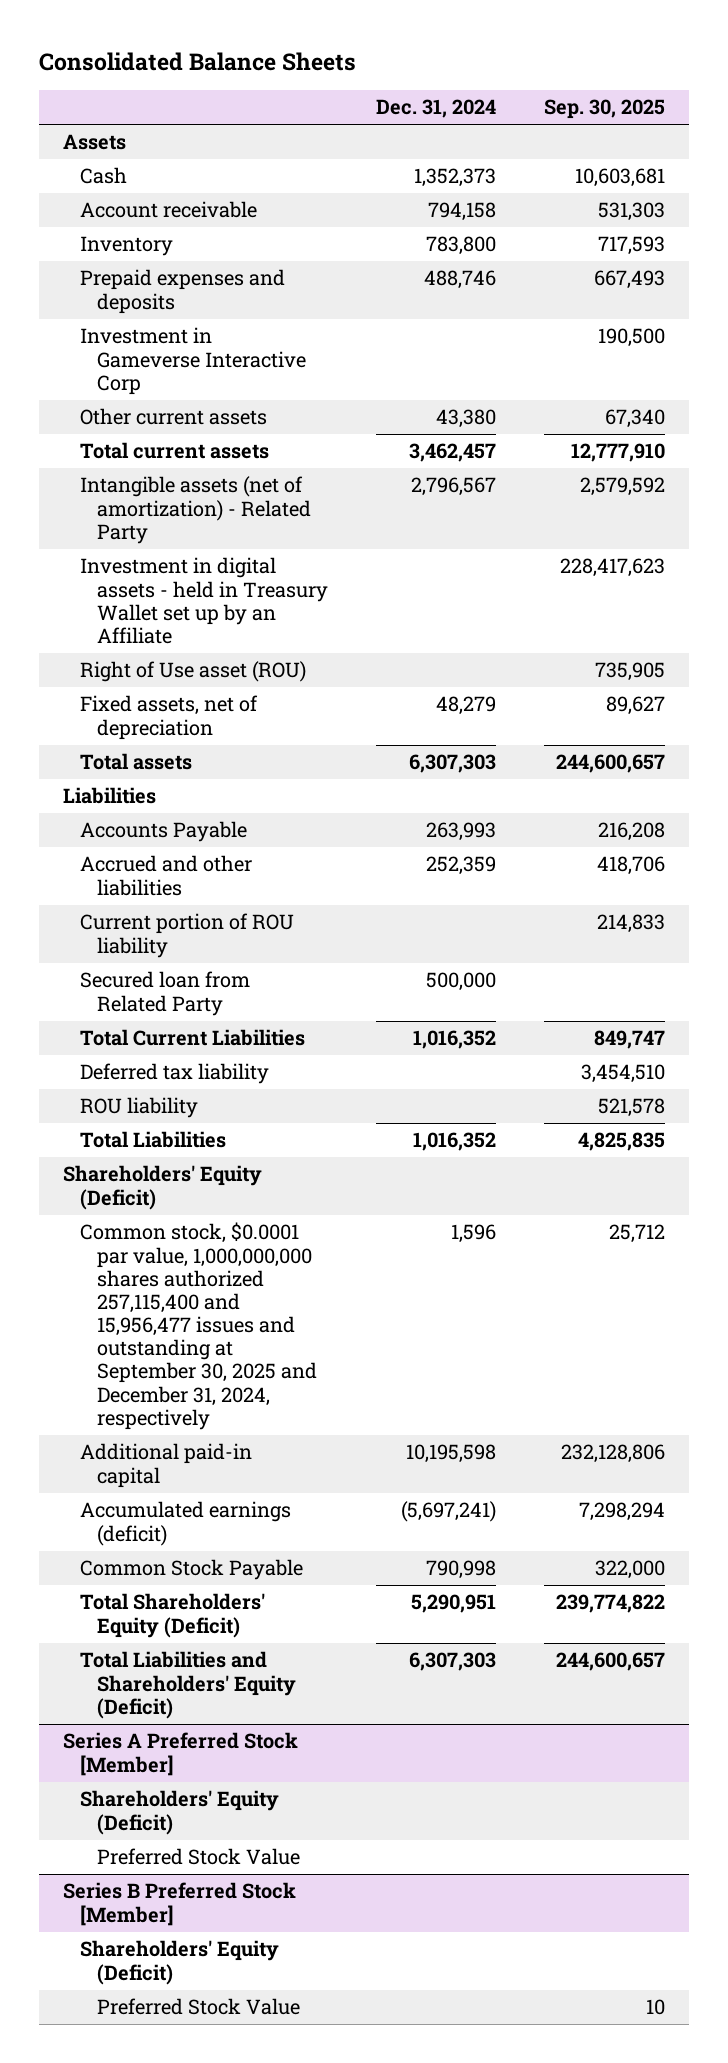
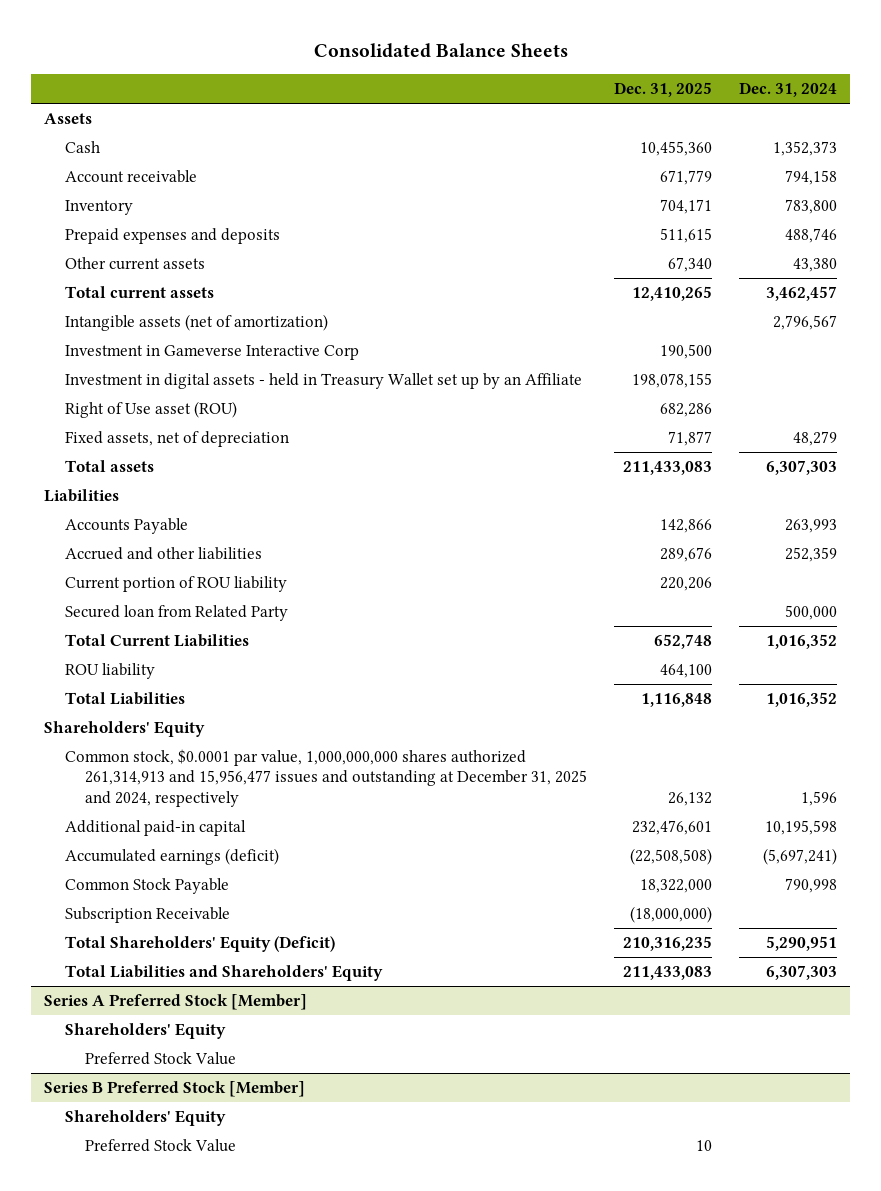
[543,99,665,120] Sep. 30, 2025 -> none
none -> [613,82,712,98] Dec. 31, 2025
[79,476,311,544] Intangible assets (net of amortization) - Related Party -> [64,314,328,332] Intangible assets (net of amortization)
[79,327,306,395] Investment in Gameverse Interactive Corp -> [64,345,359,361] Investment in Gameverse Interactive Corp
[79,1063,269,1085] Deferred tax liability -> none
[63,1165,263,1210] Shareholders' Equity (Deficit) -> [44,721,206,738] Shareholders' Equity
[79,1222,317,1430] Common stock, $0.0001 par value, 1,000,000,000 shares authorized 257,115,400 and 15,956,477 issues and outstanding at September 30, 2025 and December 31, 2024, respectively -> [64,749,588,807] Common stock, $0.0001 par value, 1,000,000,000 shares authorized 261,314,913 and 15,956,477 issues and outstanding at December 31, 2025 and 2024, respectively
none -> [64,907,230,924] Subscription Receivable
[79,1651,296,1719] Total Liabilities and Shareholders' Equity (Deficit) -> [64,965,383,982] Total Liabilities and Shareholders' Equity
[79,1790,279,1835] Shareholders' Equity (Deficit) -> [64,1023,226,1040] Shareholders' Equity
[79,1940,279,1985] Shareholders' Equity (Deficit) -> [64,1110,226,1127] Shareholders' Equity

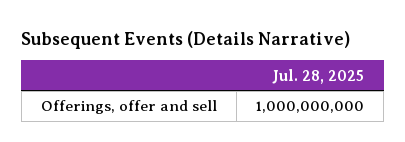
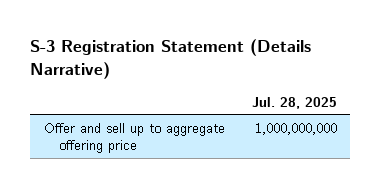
[21,31,351,50] Subsequent Events (Details Narrative) -> [30,39,312,79] S-3 Registration Statement (Details Narrative)
[40,100,217,115] Offerings, offer and sell -> [43,122,225,154] Offer and sell up to aggregate offering price

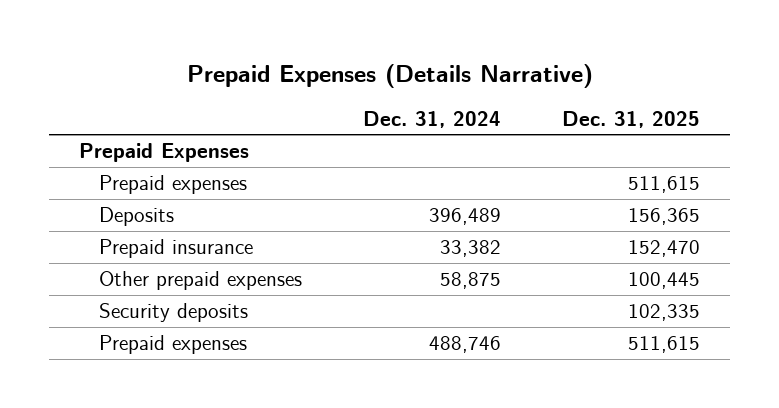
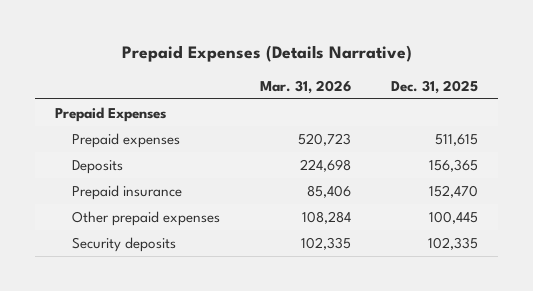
[363,110,502,128] Dec. 31, 2024 -> none
none -> [259,80,351,95] Mar. 31, 2026
[99,335,248,355] Prepaid expenses -> none

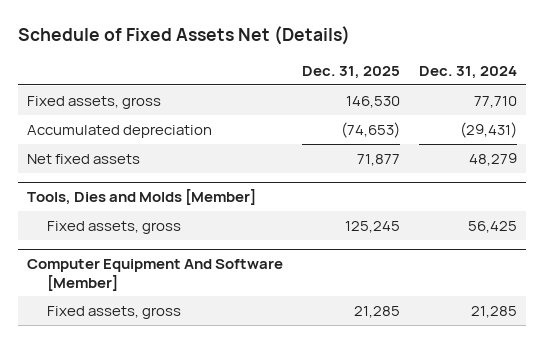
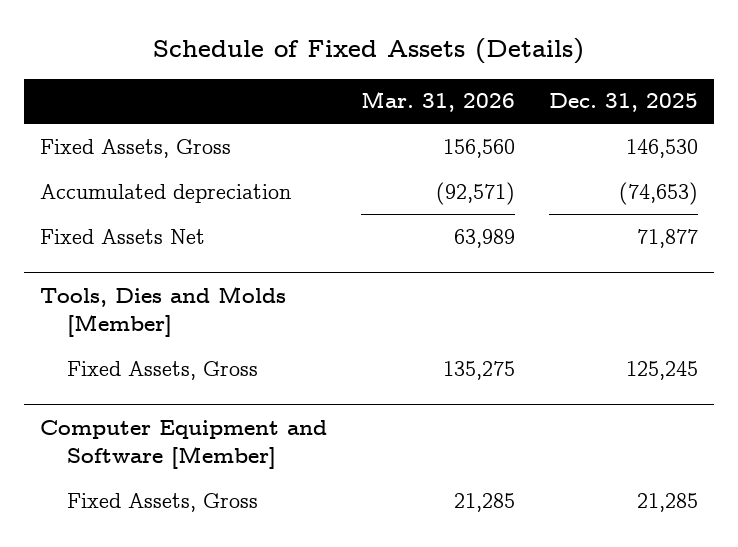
[17,26,350,46] Schedule of Fixed Assets Net (Details) -> [152,37,584,64] Schedule of Fixed Assets (Details)
[418,66,517,80] Dec. 31, 2024 -> none
none -> [360,91,515,113] Mar. 31, 2026
[27,95,162,109] Fixed assets, gross -> [40,138,232,158] Fixed Assets, Gross
[27,153,141,164] Net fixed assets -> [40,228,206,244] Fixed Assets Net
[46,220,181,234] Fixed assets, gross -> [66,360,258,380] Fixed Assets, Gross
[27,259,284,291] Computer Equipment And Software [Member] -> [40,419,328,469] Computer Equipment and Software [Member]
[46,305,181,319] Fixed assets, gross -> [66,492,258,512] Fixed Assets, Gross

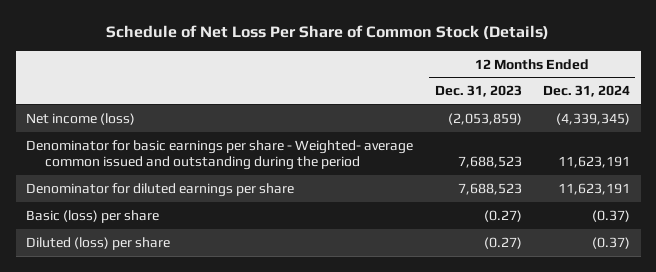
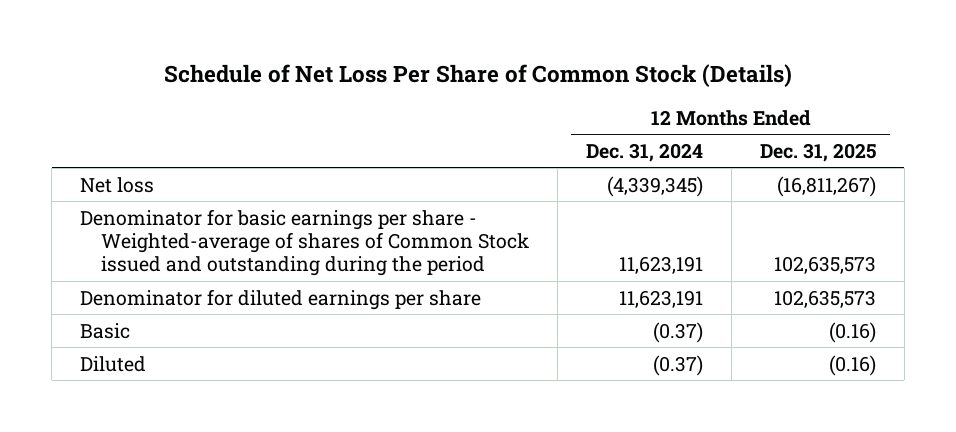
[434,85,522,98] Dec. 31, 2023 -> none
none -> [759,142,876,162] Dec. 31, 2025
[26,112,136,125] Net income (loss) -> [80,176,155,193] Net loss
[26,139,414,170] Denominator for basic earnings per share - Weighted- average common issued and outstanding during the period -> [80,208,529,277] Denominator for basic earnings per share - Weighted-average of shares of Common Stock issued and outstanding during the period
[26,209,160,223] Basic (loss) per share -> [80,322,131,339] Basic
[26,236,171,250] Diluted (loss) per share -> [80,355,147,372] Diluted

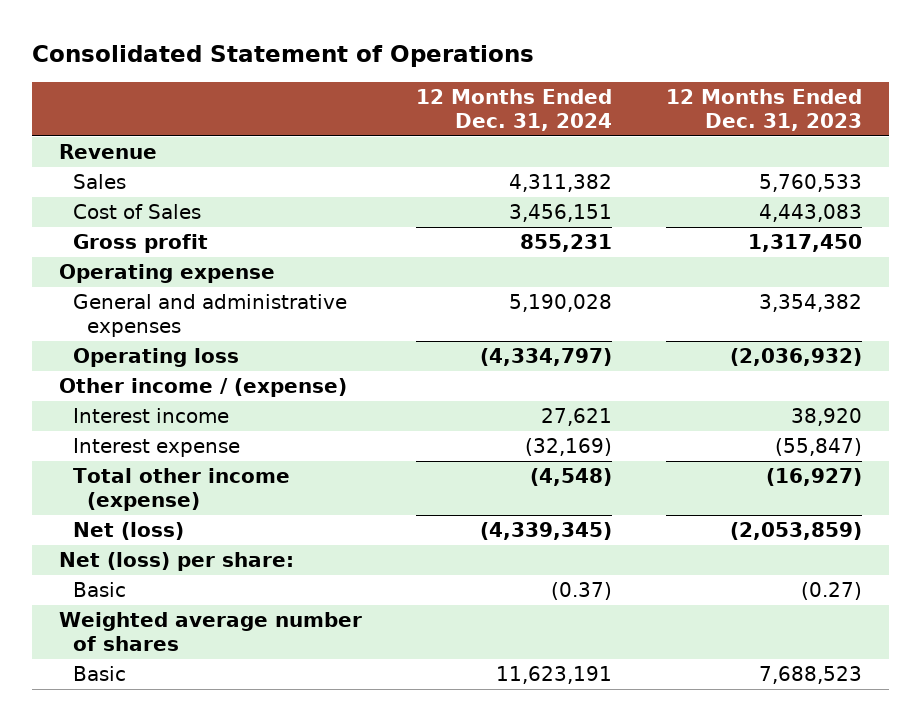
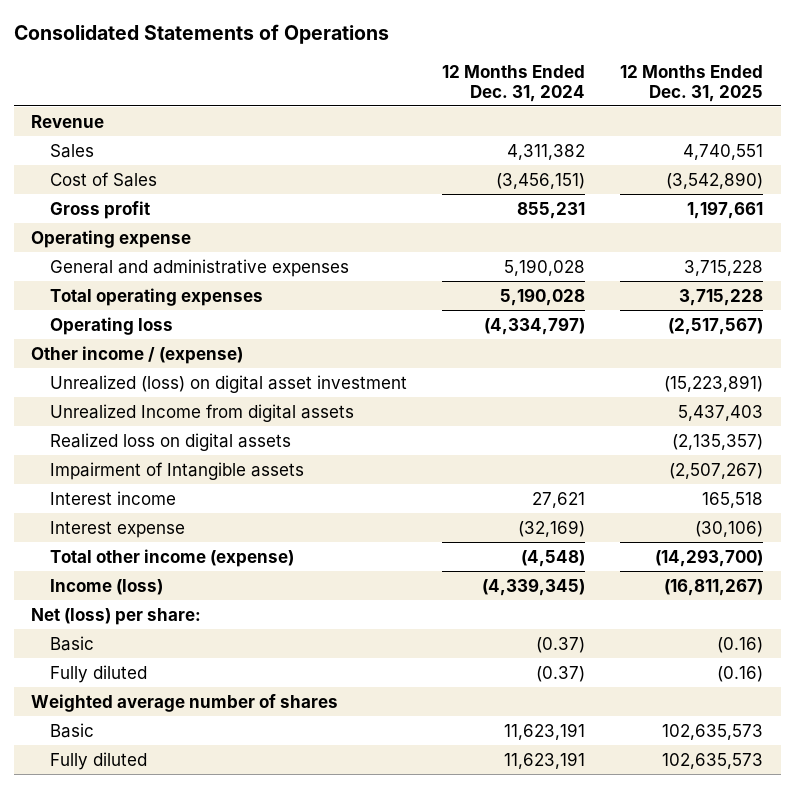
[31,45,534,68] Consolidated Statement of Operations -> [13,24,389,45] Consolidated Statements of Operations
[665,89,862,131] 12 Months Ended Dec. 31, 2023 -> none
none -> [620,64,764,102] 12 Months Ended Dec. 31, 2025
[508,204,612,223] 3,456,151 -> [496,172,586,189] (3,456,151)
none -> [50,287,264,306] Total operating expenses
none -> [50,374,408,393] Unrealized (loss) on digital asset investment
none -> [50,403,355,422] Unrealized Income from digital assets
none -> [50,432,292,451] Realized loss on digital assets
none -> [50,461,305,480] Impairment of Intangible assets
[73,522,185,541] Net (loss) -> [50,578,164,595] Income (loss)
none -> [50,664,148,683] Fully diluted
none -> [50,751,148,770] Fully diluted

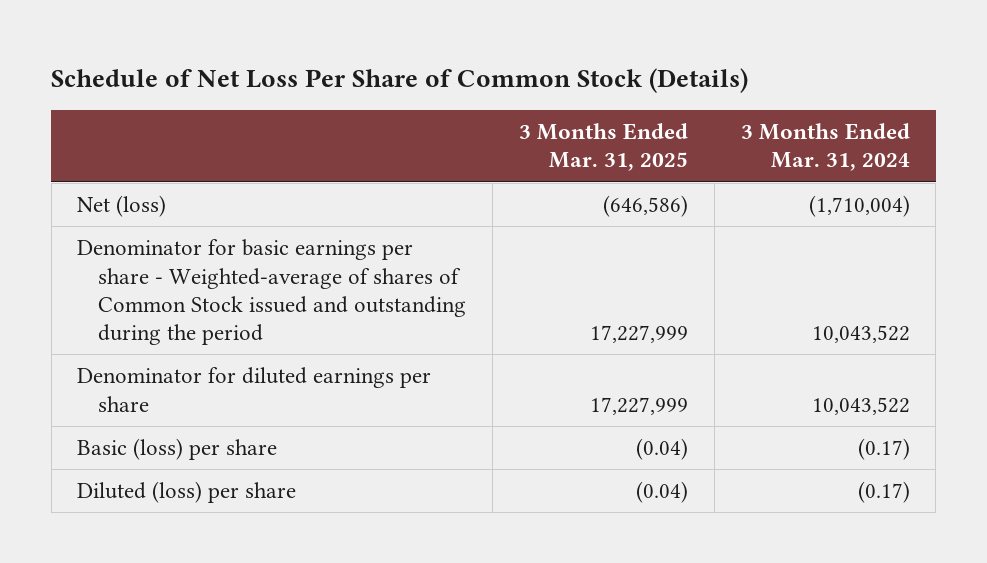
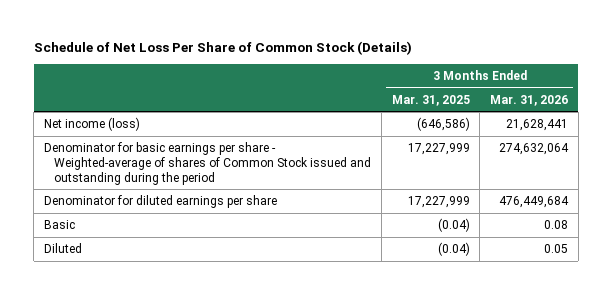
[740,123,910,172] 3 Months Ended Mar. 31, 2024 -> none
none -> [490,94,569,106] Mar. 31, 2026
[77,195,167,218] Net (loss) -> [44,117,141,132] Net income (loss)
[77,438,278,461] Basic (loss) per share -> [44,220,76,230] Basic
[77,481,297,504] Diluted (loss) per share -> [44,243,83,254] Diluted

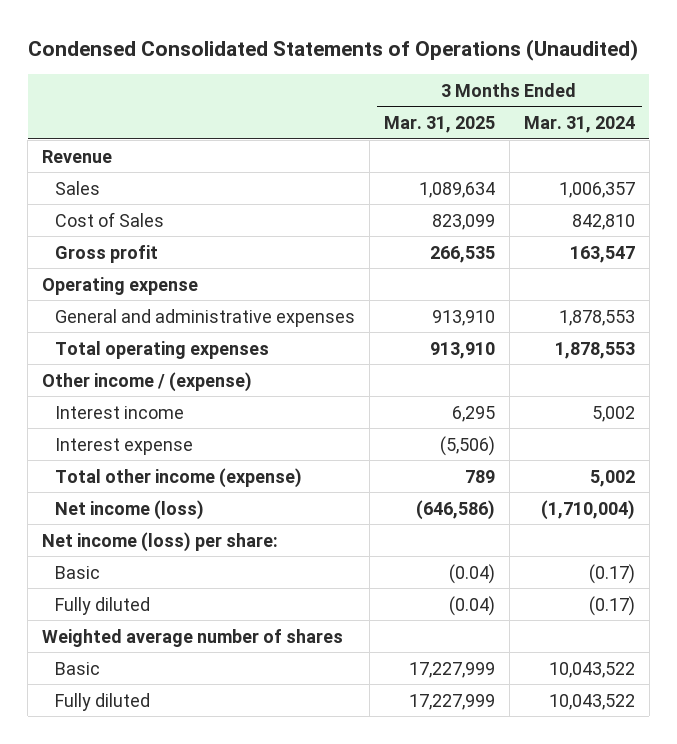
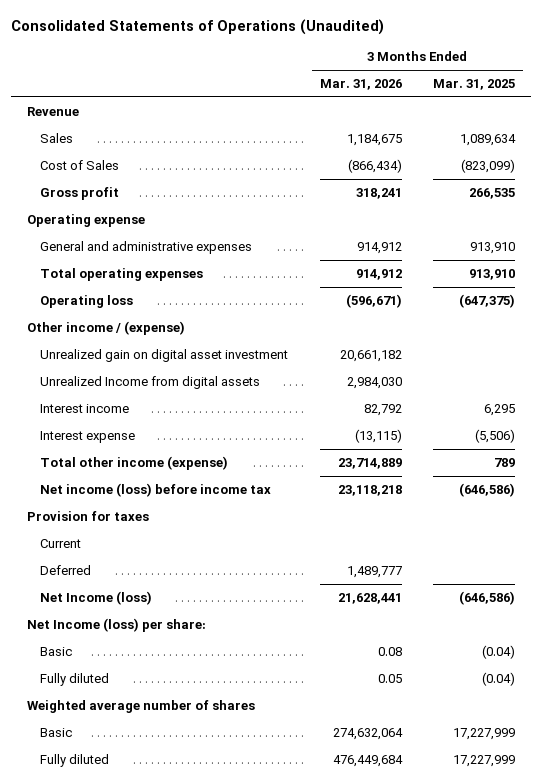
[27,38,638,61] Condensed Consolidated Statements of Operations (Unaudited) -> [10,18,384,35] Consolidated Statements of Operations (Unaudited)
[523,116,635,134] Mar. 31, 2024 -> none
none -> [319,79,402,91] Mar. 31, 2026
[431,213,495,230] 823,099 -> [460,158,515,173] (823,099)
none -> [40,294,134,308] Operating loss
none -> [40,348,289,362] Unrealized gain on digital asset investment
none -> [40,375,261,389] Unrealized Income from digital assets
none -> [40,482,272,497] Net income (loss) before income tax
none -> [26,510,149,521] Provision for taxes
none -> [40,538,82,548] Current
none -> [40,564,92,575] Deferred
[55,499,205,520] Net income (loss) -> [40,590,153,605] Net Income (loss)
[41,531,278,552] Net income (loss) per share: -> [26,617,206,632] Net Income (loss) per share:

